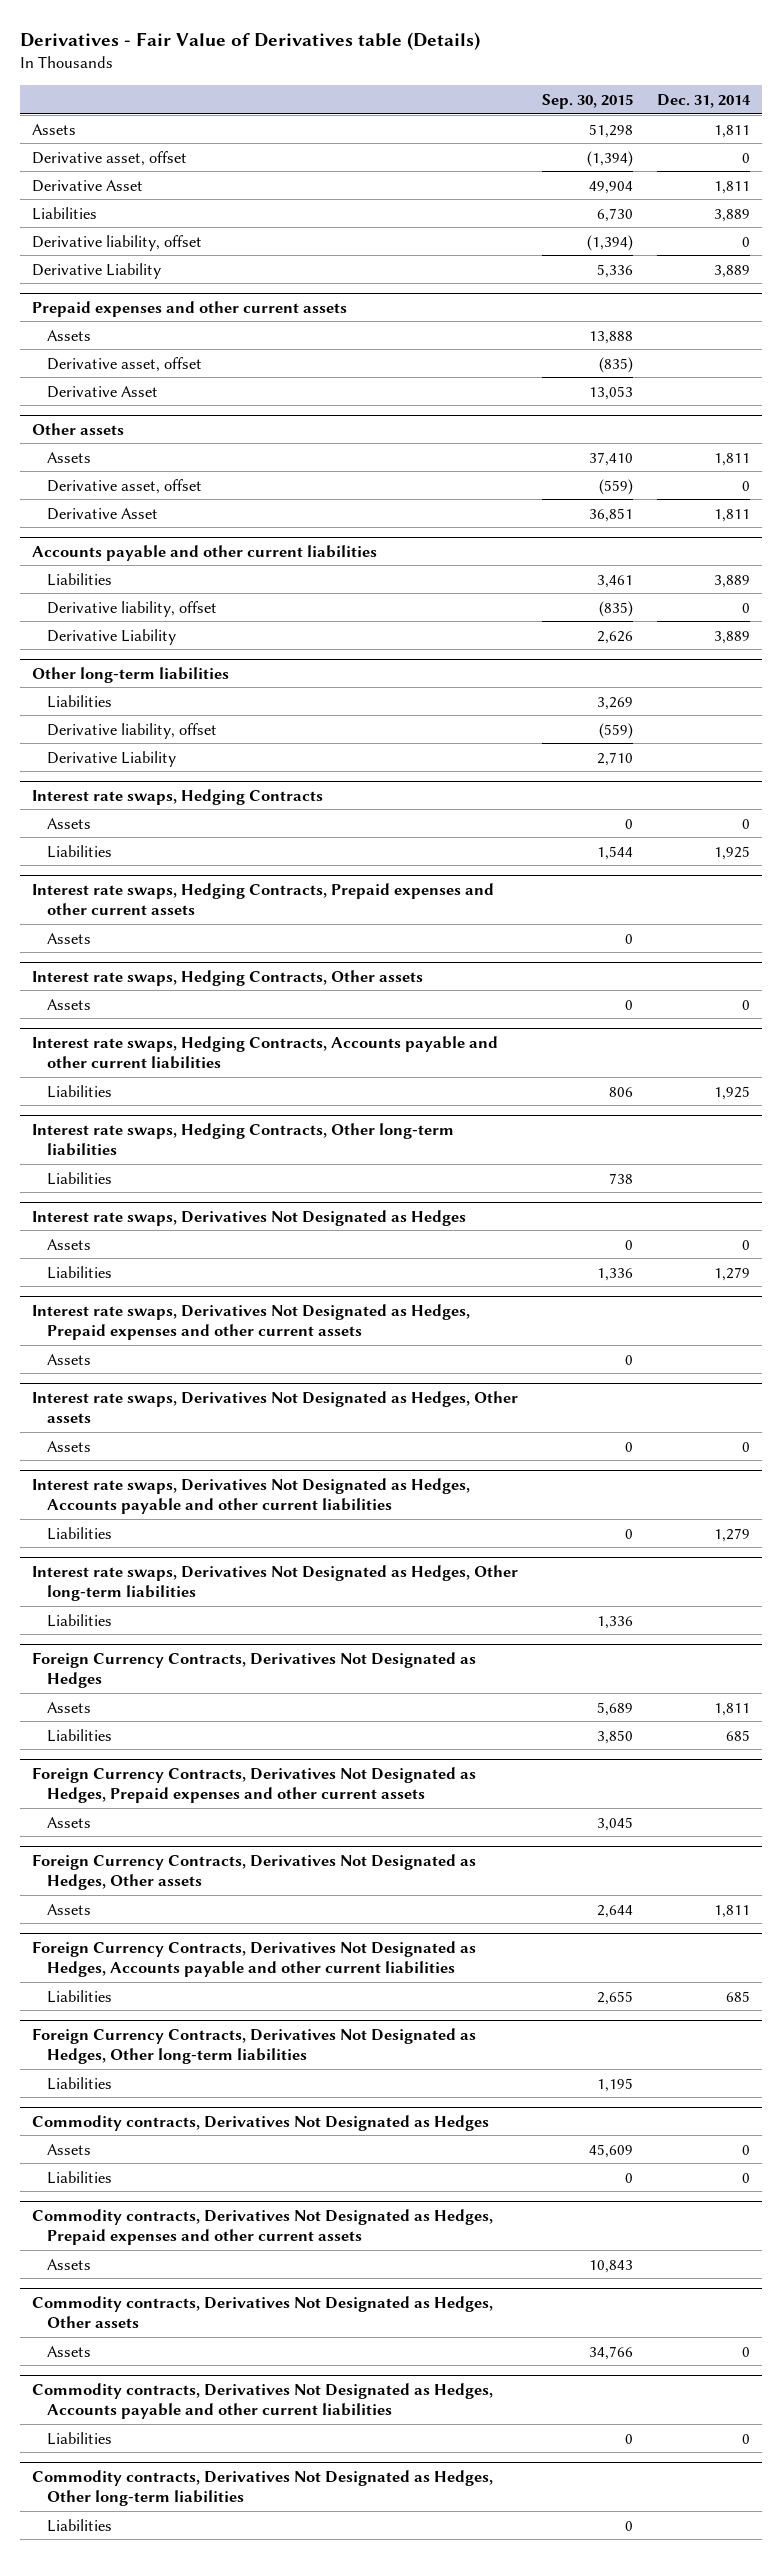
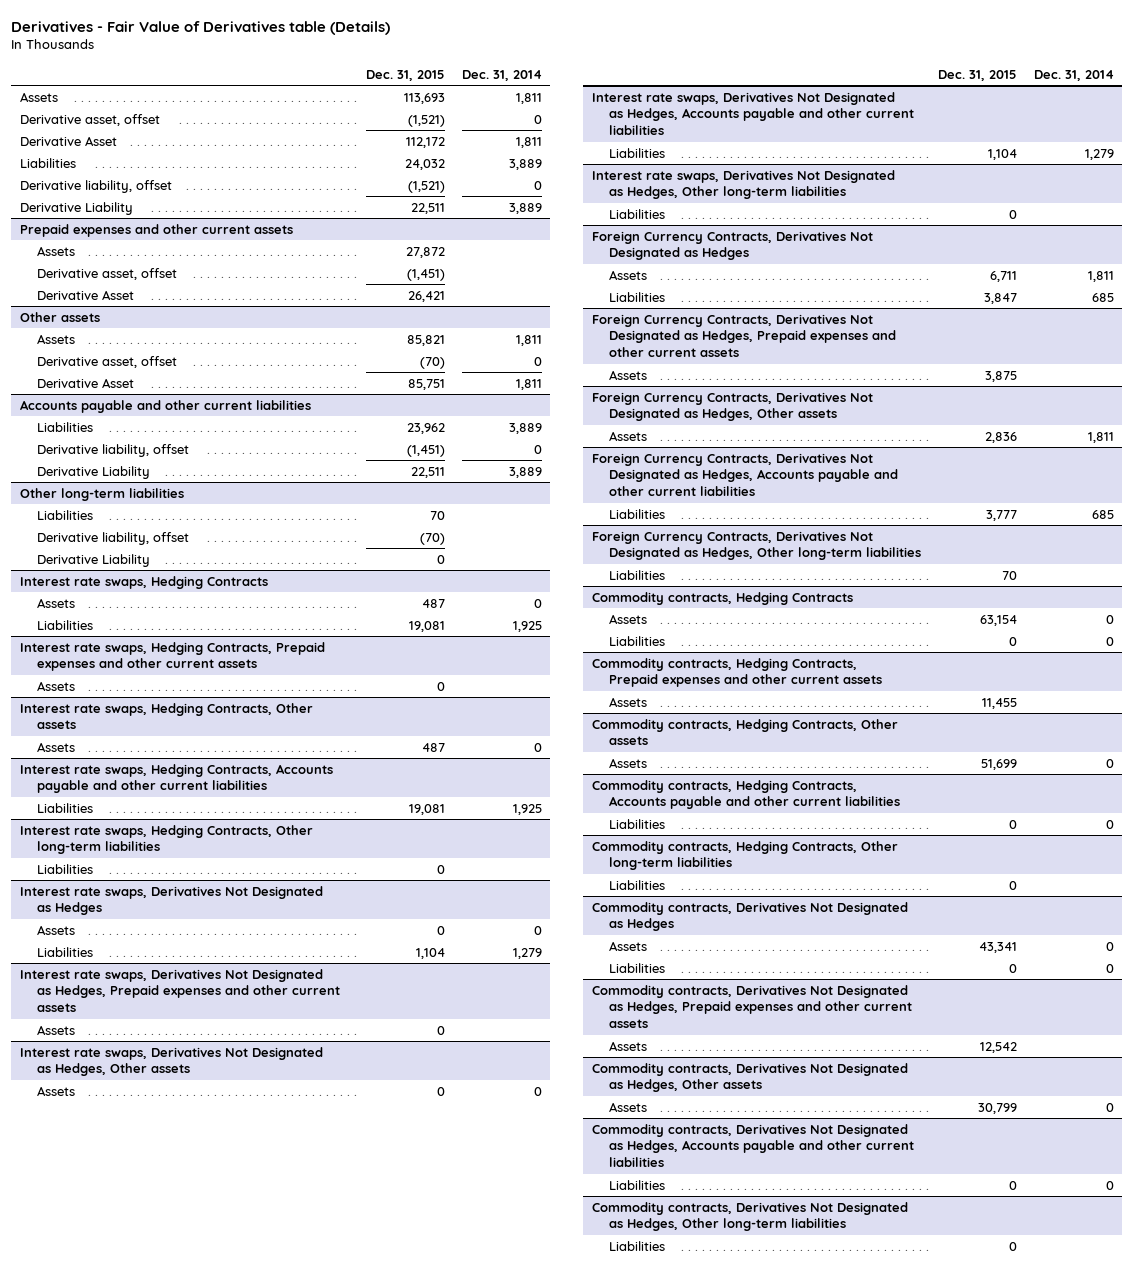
[542,93,634,109] Sep. 30, 2015 -> none
none -> [365,69,445,81] Dec. 31, 2015
none -> [591,591,853,605] Commodity contracts, Hedging Contracts
none -> [608,613,647,624] Assets
none -> [608,635,665,646] Liabilities
none -> [591,657,882,688] Commodity contracts, Hedging Contracts, Prepaid expenses and other current assets
none -> [608,696,647,707] Assets
none -> [591,718,898,746] Commodity contracts, Hedging Contracts, Other assets
none -> [608,757,647,768] Assets
none -> [591,779,900,810] Commodity contracts, Hedging Contracts, Accounts payable and other current liabilities
none -> [608,818,665,829] Liabilities
none -> [591,840,898,871] Commodity contracts, Hedging Contracts, Other long-term liabilities
none -> [608,879,665,890] Liabilities

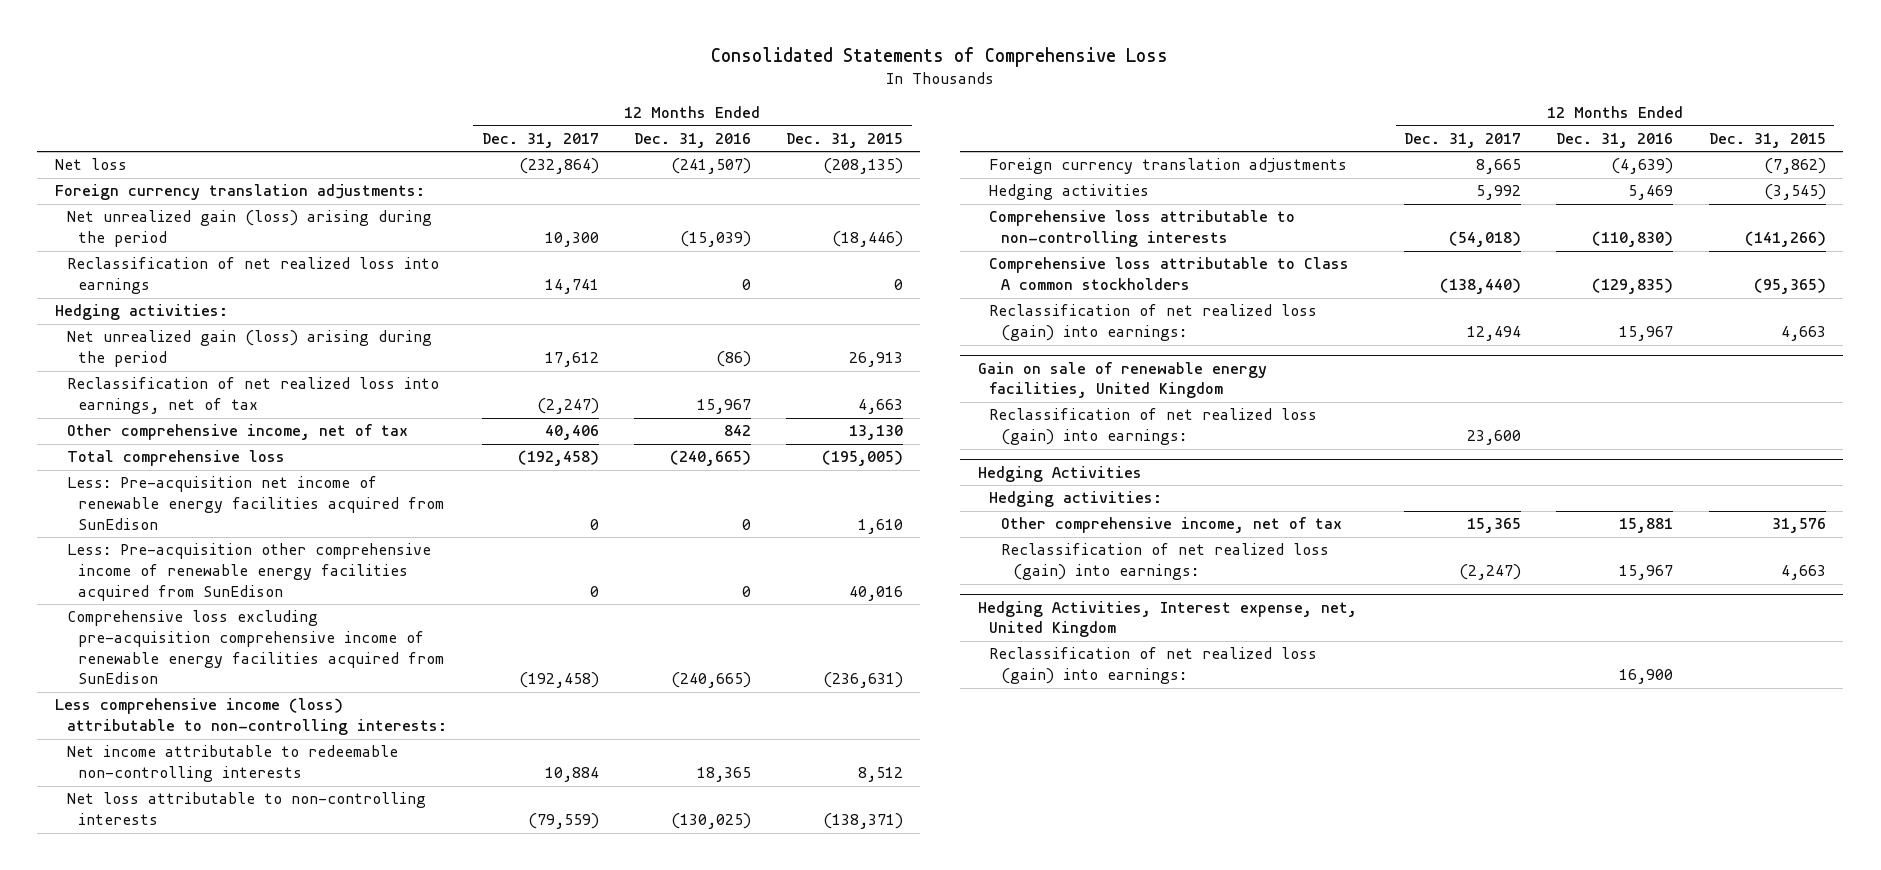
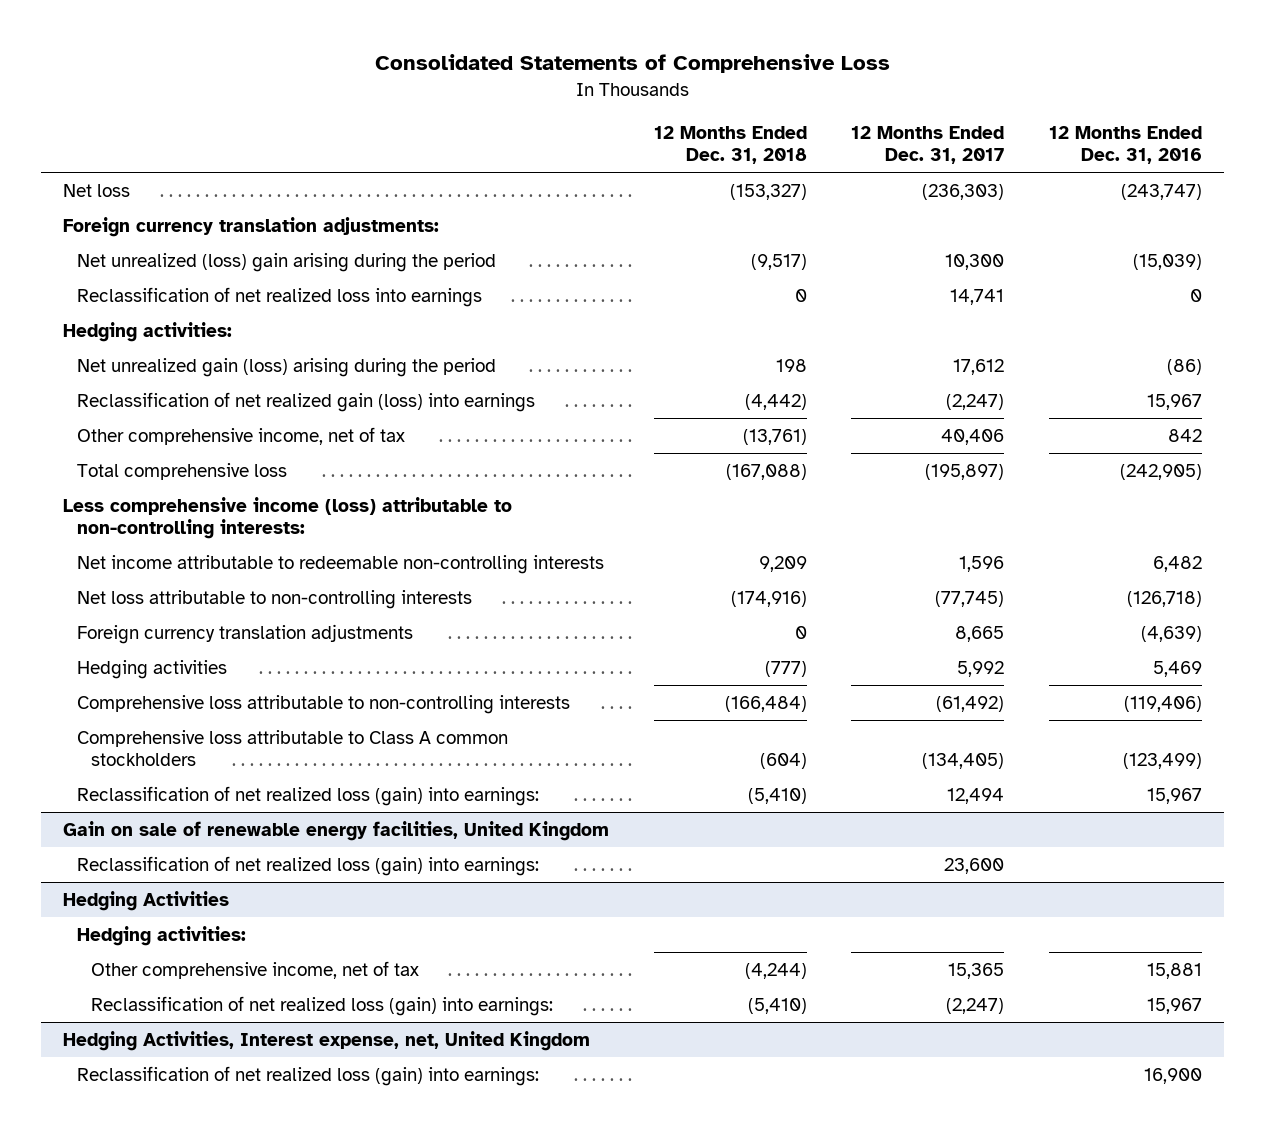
[785,133,903,149] Dec. 31, 2015 -> none
none -> [653,125,807,164] 12 Months Ended Dec. 31, 2018
[518,158,599,175] (232,864) -> [922,184,1005,201] (236,303)
[670,158,751,175] (241,507) -> [1120,184,1202,201] (243,747)
[66,210,432,248] Net unrealized gain (loss) arising during the period -> [77,253,497,273] Net unrealized (loss) gain arising during the period
[66,377,439,415] Reclassification of net realized loss into earnings, net of tax -> [77,392,536,413] Reclassification of net realized gain (loss) into earnings
[66,476,445,530] Less: Pre-acquisition net income of renewable energy facilities acquired from SunEdison -> none
[66,543,431,601] Less: Pre-acquisition other comprehensive income of renewable energy facilities acquired from SunEdison -> none
[66,610,445,685] Comprehensive loss excluding pre-acquisition comprehensive income of renewable energy facilities acquired from SunEdison -> none
[517,450,599,467] (192,458) -> [925,464,1005,481] (195,897)
[669,450,751,467] (240,665) -> [1119,464,1202,481] (242,905)
[544,767,599,783] 10,884 -> [959,556,1005,573] 1,596
[696,767,751,783] 18,365 -> [1152,556,1202,573] 6,482
[527,813,599,830] (79,559) -> [935,591,1005,608] (77,745)
[670,813,751,830] (130,025) -> [1126,591,1202,608] (126,718)
[1449,231,1522,248] (54,018) -> [936,696,1005,713] (61,492)
[1592,231,1674,248] (110,830) -> [1123,696,1202,713] (119,406)
[1440,278,1522,295] (138,440) -> [922,753,1005,770] (134,405)
[1592,278,1674,295] (129,835) -> [1122,753,1202,770] (123,499)

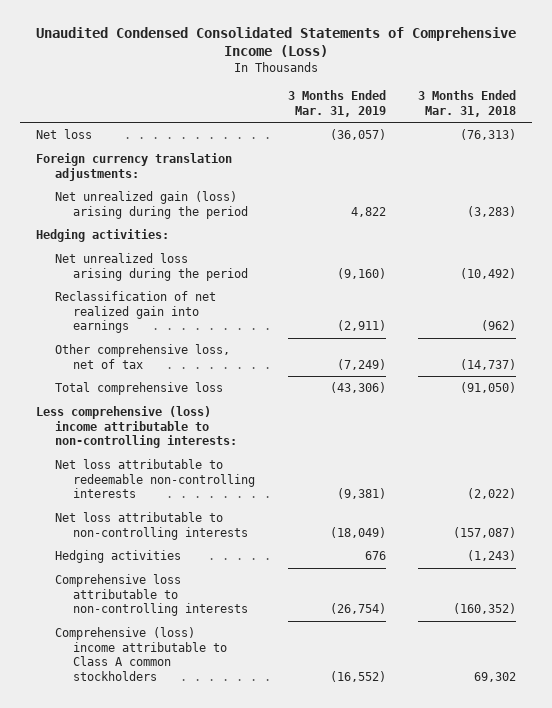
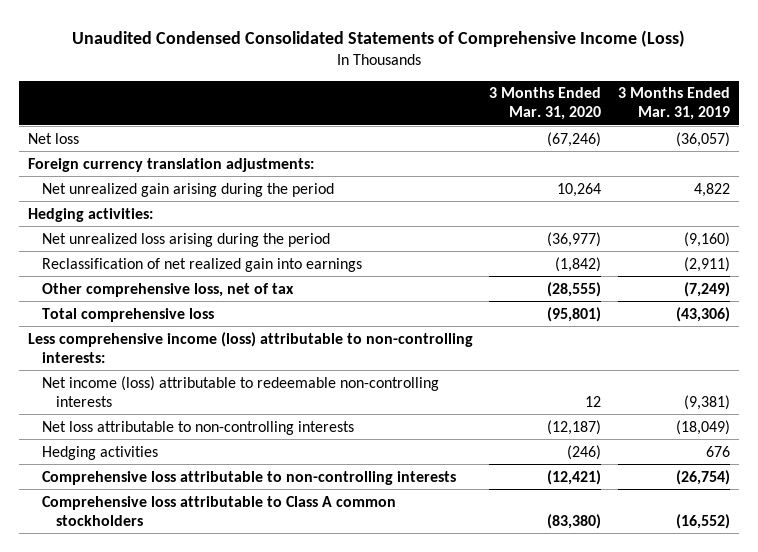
[418,90,517,117] 3 Months Ended Mar. 31, 2018 -> none
none -> [489,87,602,121] 3 Months Ended Mar. 31, 2020
[54,191,249,219] Net unrealized gain (loss) arising during the period -> [42,182,335,197] Net unrealized gain arising during the period
[35,406,237,449] Less comprehensive (loss) income attributable to non-controlling interests: -> [27,331,473,363] Less comprehensive income (loss) attributable to non-controlling interests:
[54,459,256,499] Net loss attributable to redeemable non-controlling interests -> [42,375,440,407] Net income (loss) attributable to redeemable non-controlling interests
[54,627,228,681] Comprehensive (loss) income attributable to Class A common stockholders -> [42,495,397,526] Comprehensive loss attributable to Class A common stockholders

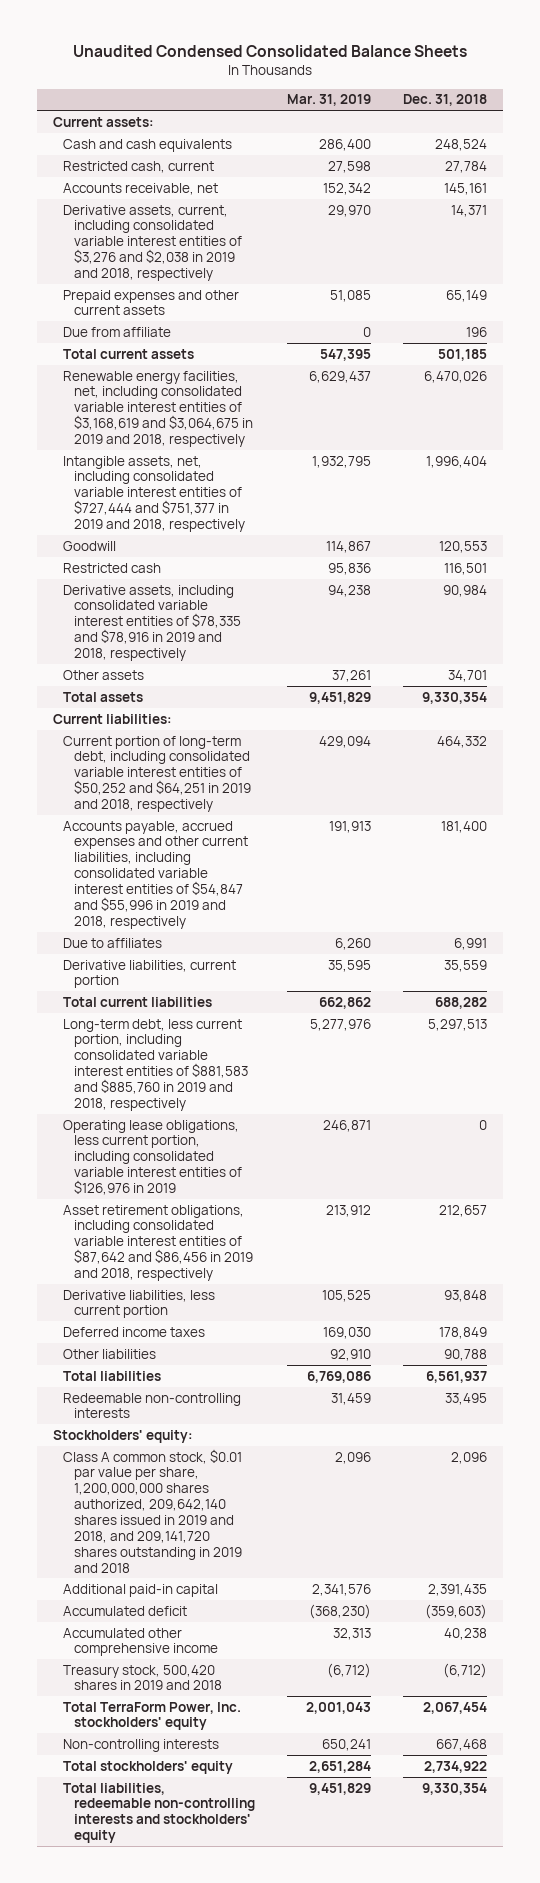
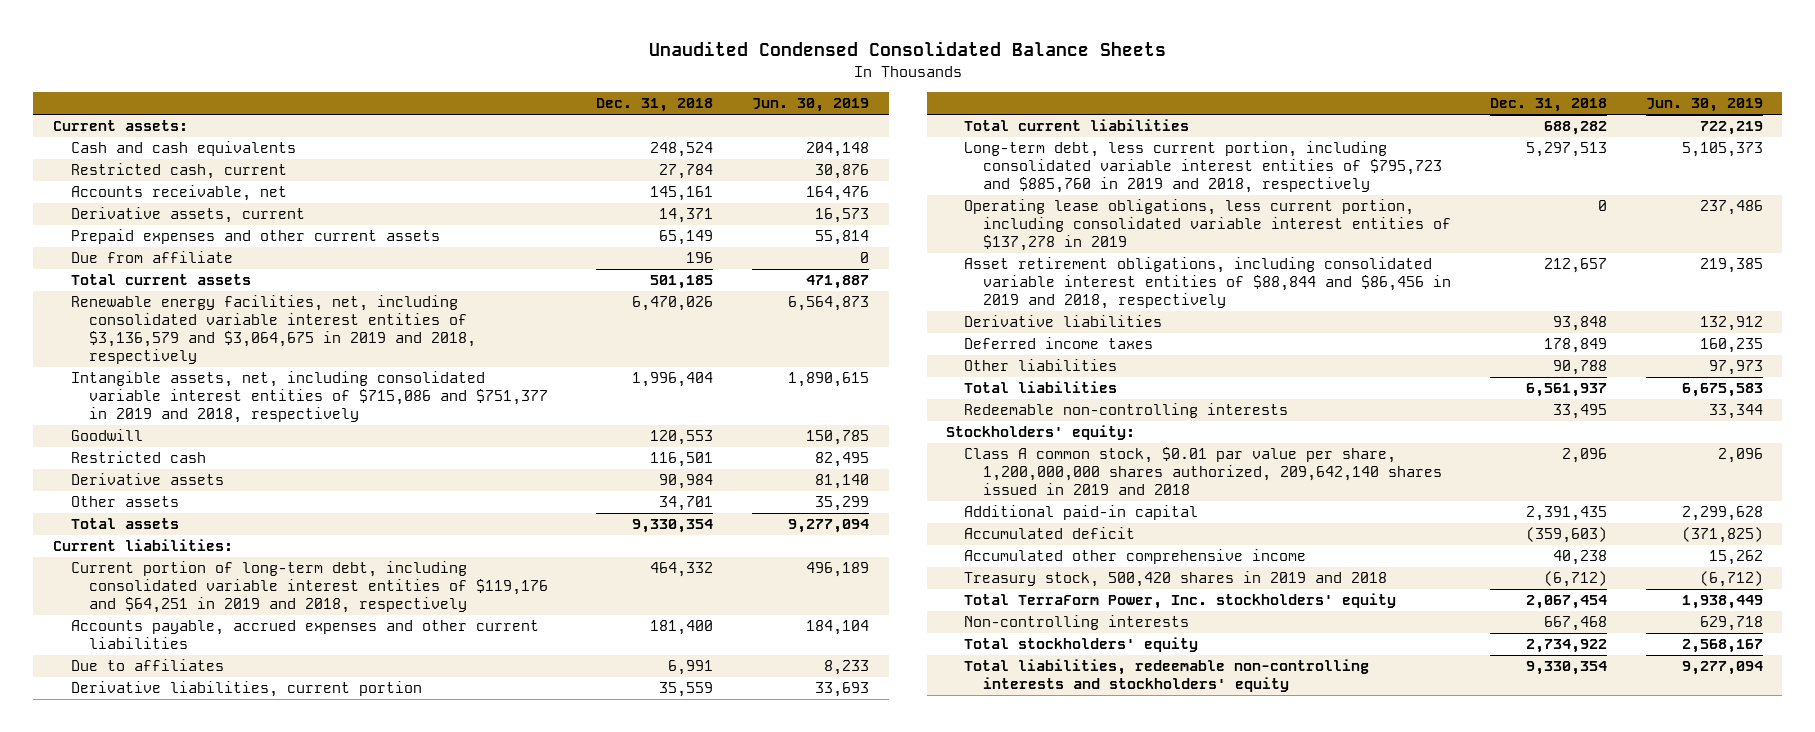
[287,94,372,107] Mar. 31, 2019 -> none
none -> [752,98,870,113] Jun. 30, 2019
[63,204,242,282] Derivative assets, current, including consolidated variable interest entities of $3,276 and $2,038 in 2019 and 2018, respectively -> [70,207,305,224] Derivative assets, current
[63,370,253,448] Renewable energy facilities, net, including consolidated variable interest entities of $3,168,619 and $3,064,675 in 2019 and 2018, respectively -> [70,295,476,364] Renewable energy facilities, net, including consolidated variable interest entities of $3,136,579 and $3,064,675 in 2019 and 2018, respectively
[63,455,245,533] Intangible assets, net, including consolidated variable interest entities of $727,444 and $751,377 in 2019 and 2018, respectively -> [70,371,548,423] Intangible assets, net, including consolidated variable interest entities of $715,086 and $751,377 in 2019 and 2018, respectively
[63,584,241,662] Derivative assets, including consolidated variable interest entities of $78,335 and $78,916 in 2019 and 2018, respectively -> [70,473,224,486] Derivative assets
[63,735,251,813] Current portion of long-term debt, including consolidated variable interest entities of $50,252 and $64,251 in 2019 and 2018, respectively -> [70,561,548,613] Current portion of long-term debt, including consolidated variable interest entities of $119,176 and $64,251 in 2019 and 2018, respectively
[63,820,248,929] Accounts payable, accrued expenses and other current liabilities, including consolidated variable interest entities of $54,847 and $55,996 in 2019 and 2018, respectively -> [70,620,539,650] Accounts payable, accrued expenses and other current liabilities
[63,1018,248,1111] Long-term debt, less current portion, including consolidated variable interest entities of $881,583 and $885,760 in 2019 and 2018, respectively -> [964,141,1442,193] Long-term debt, less current portion, including consolidated variable interest entities of $795,723 and $885,760 in 2019 and 2018, respectively
[63,1119,242,1196] Operating lease obligations, less current portion, including consolidated variable interest entities of $126,976 in 2019 -> [964,199,1451,251] Operating lease obligations, less current portion, including consolidated variable interest entities of $137,278 in 2019
[63,1204,253,1282] Asset retirement obligations, including consolidated variable interest entities of $87,642 and $86,456 in 2019 and 2018, respectively -> [964,257,1451,309] Asset retirement obligations, including consolidated variable interest entities of $88,844 and $86,456 in 2019 and 2018, respectively
[63,1289,216,1319] Derivative liabilities, less current portion -> [964,315,1163,328] Derivative liabilities
[63,1448,243,1573] Class A common stock, $0.01 par value per share, 1,200,000,000 shares authorized, 209,642,140 shares issued in 2019 and 2018, and 209,141,720 shares outstanding in 2019 and 2018 -> [964,447,1442,495] Class A common stock, $0.01 par value per share, 1,200,000,000 shares authorized, 209,642,140 shares issued in 2019 and 2018

